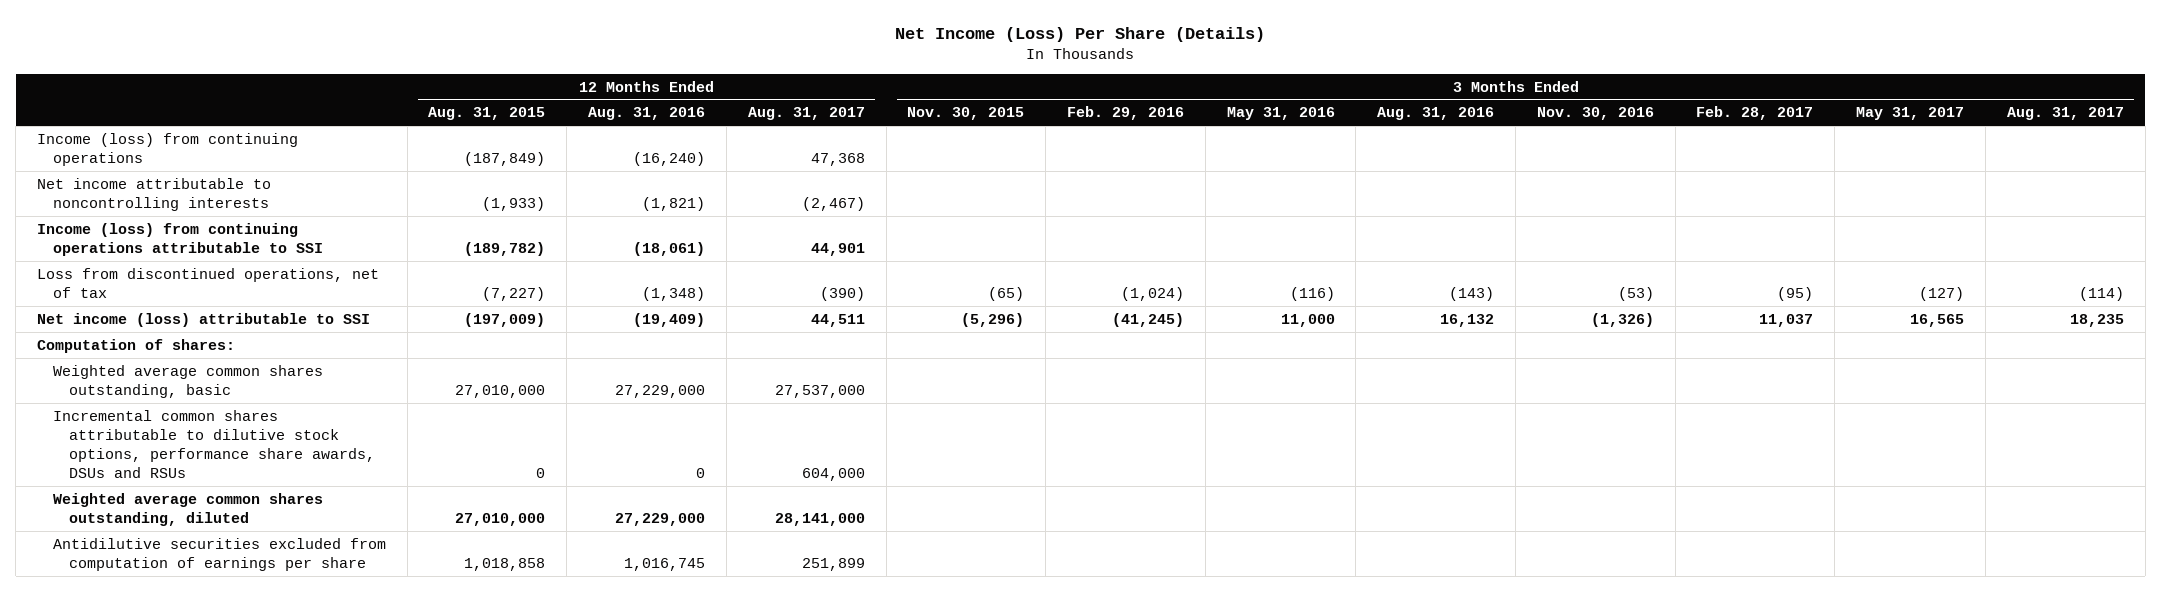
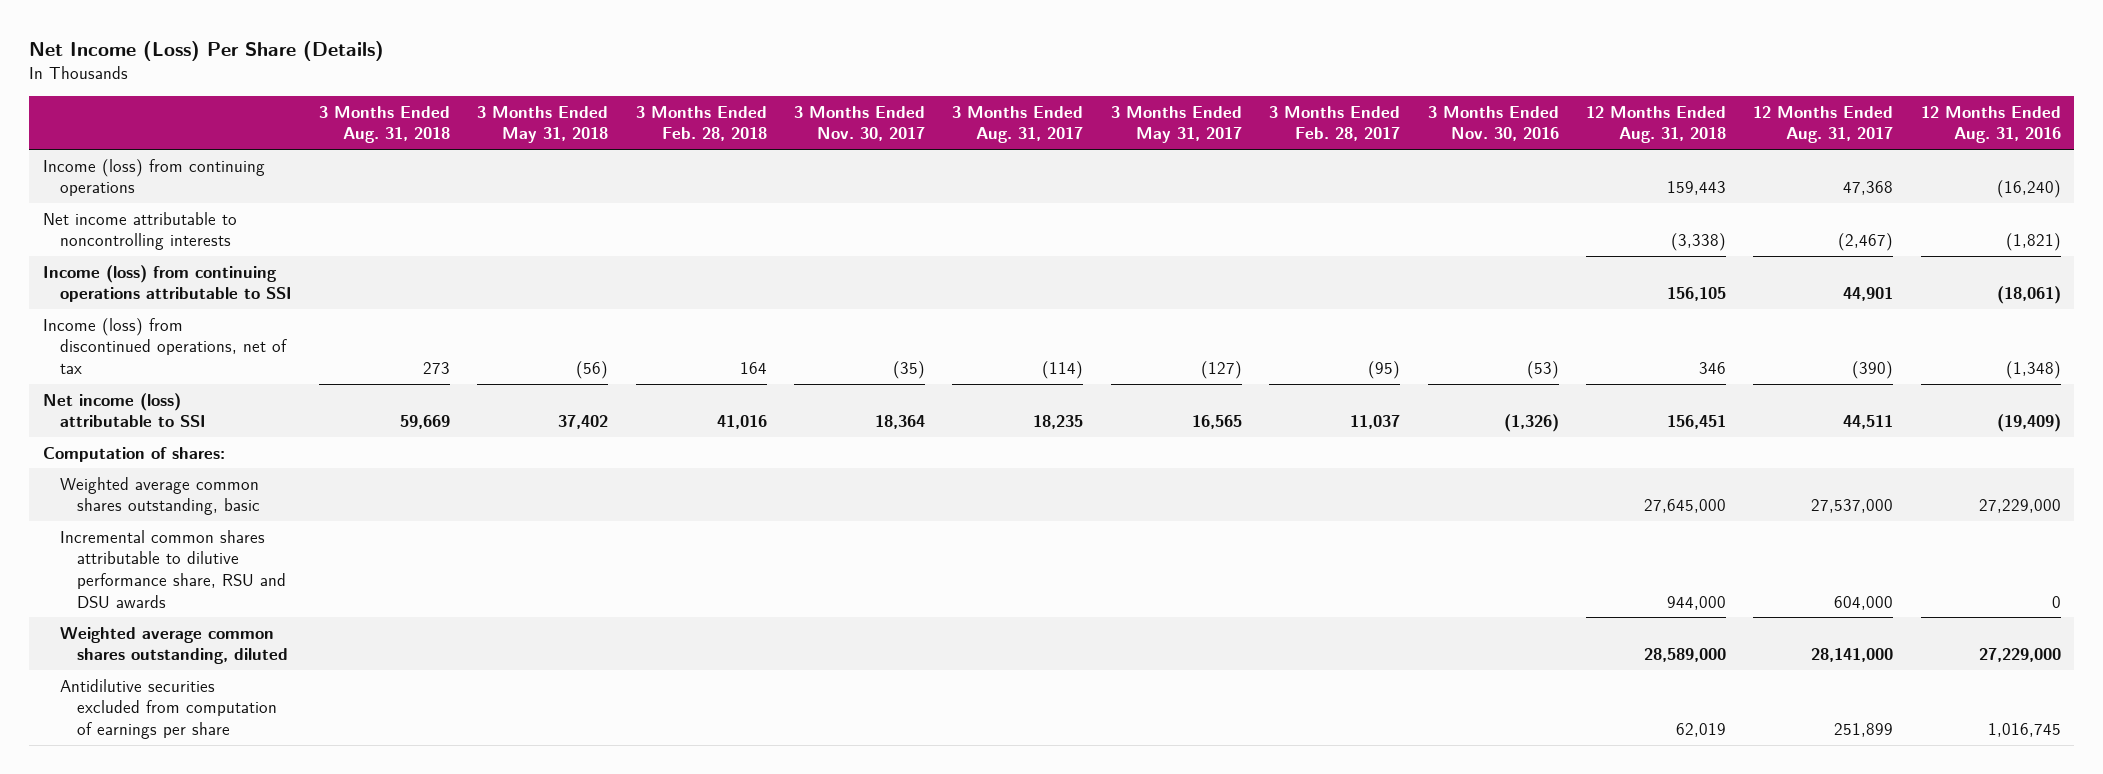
[428,107,546,121] Aug. 31, 2015 -> none
[907,107,1025,121] Nov. 30, 2015 -> none
[1066,106,1184,121] Feb. 29, 2016 -> none
[1226,107,1335,121] May 31, 2016 -> none
[1377,107,1495,121] Aug. 31, 2016 -> none
none -> [319,105,451,144] 3 Months Ended Aug. 31, 2018
none -> [477,105,609,144] 3 Months Ended May 31, 2018
none -> [635,105,767,142] 3 Months Ended Feb. 28, 2018
none -> [794,105,926,142] 3 Months Ended Nov. 30, 2017
none -> [1585,105,1726,144] 12 Months Ended Aug. 31, 2018
[36,267,379,298] Loss from discontinued operations, net of tax -> [42,317,287,375] Income (loss) from discontinued operations, net of tax
[52,409,375,479] Incremental common shares attributable to dilutive stock options, performance share awards, DSUs and RSUs -> [59,529,286,608] Incremental common shares attributable to dilutive performance share, RSU and DSU awards

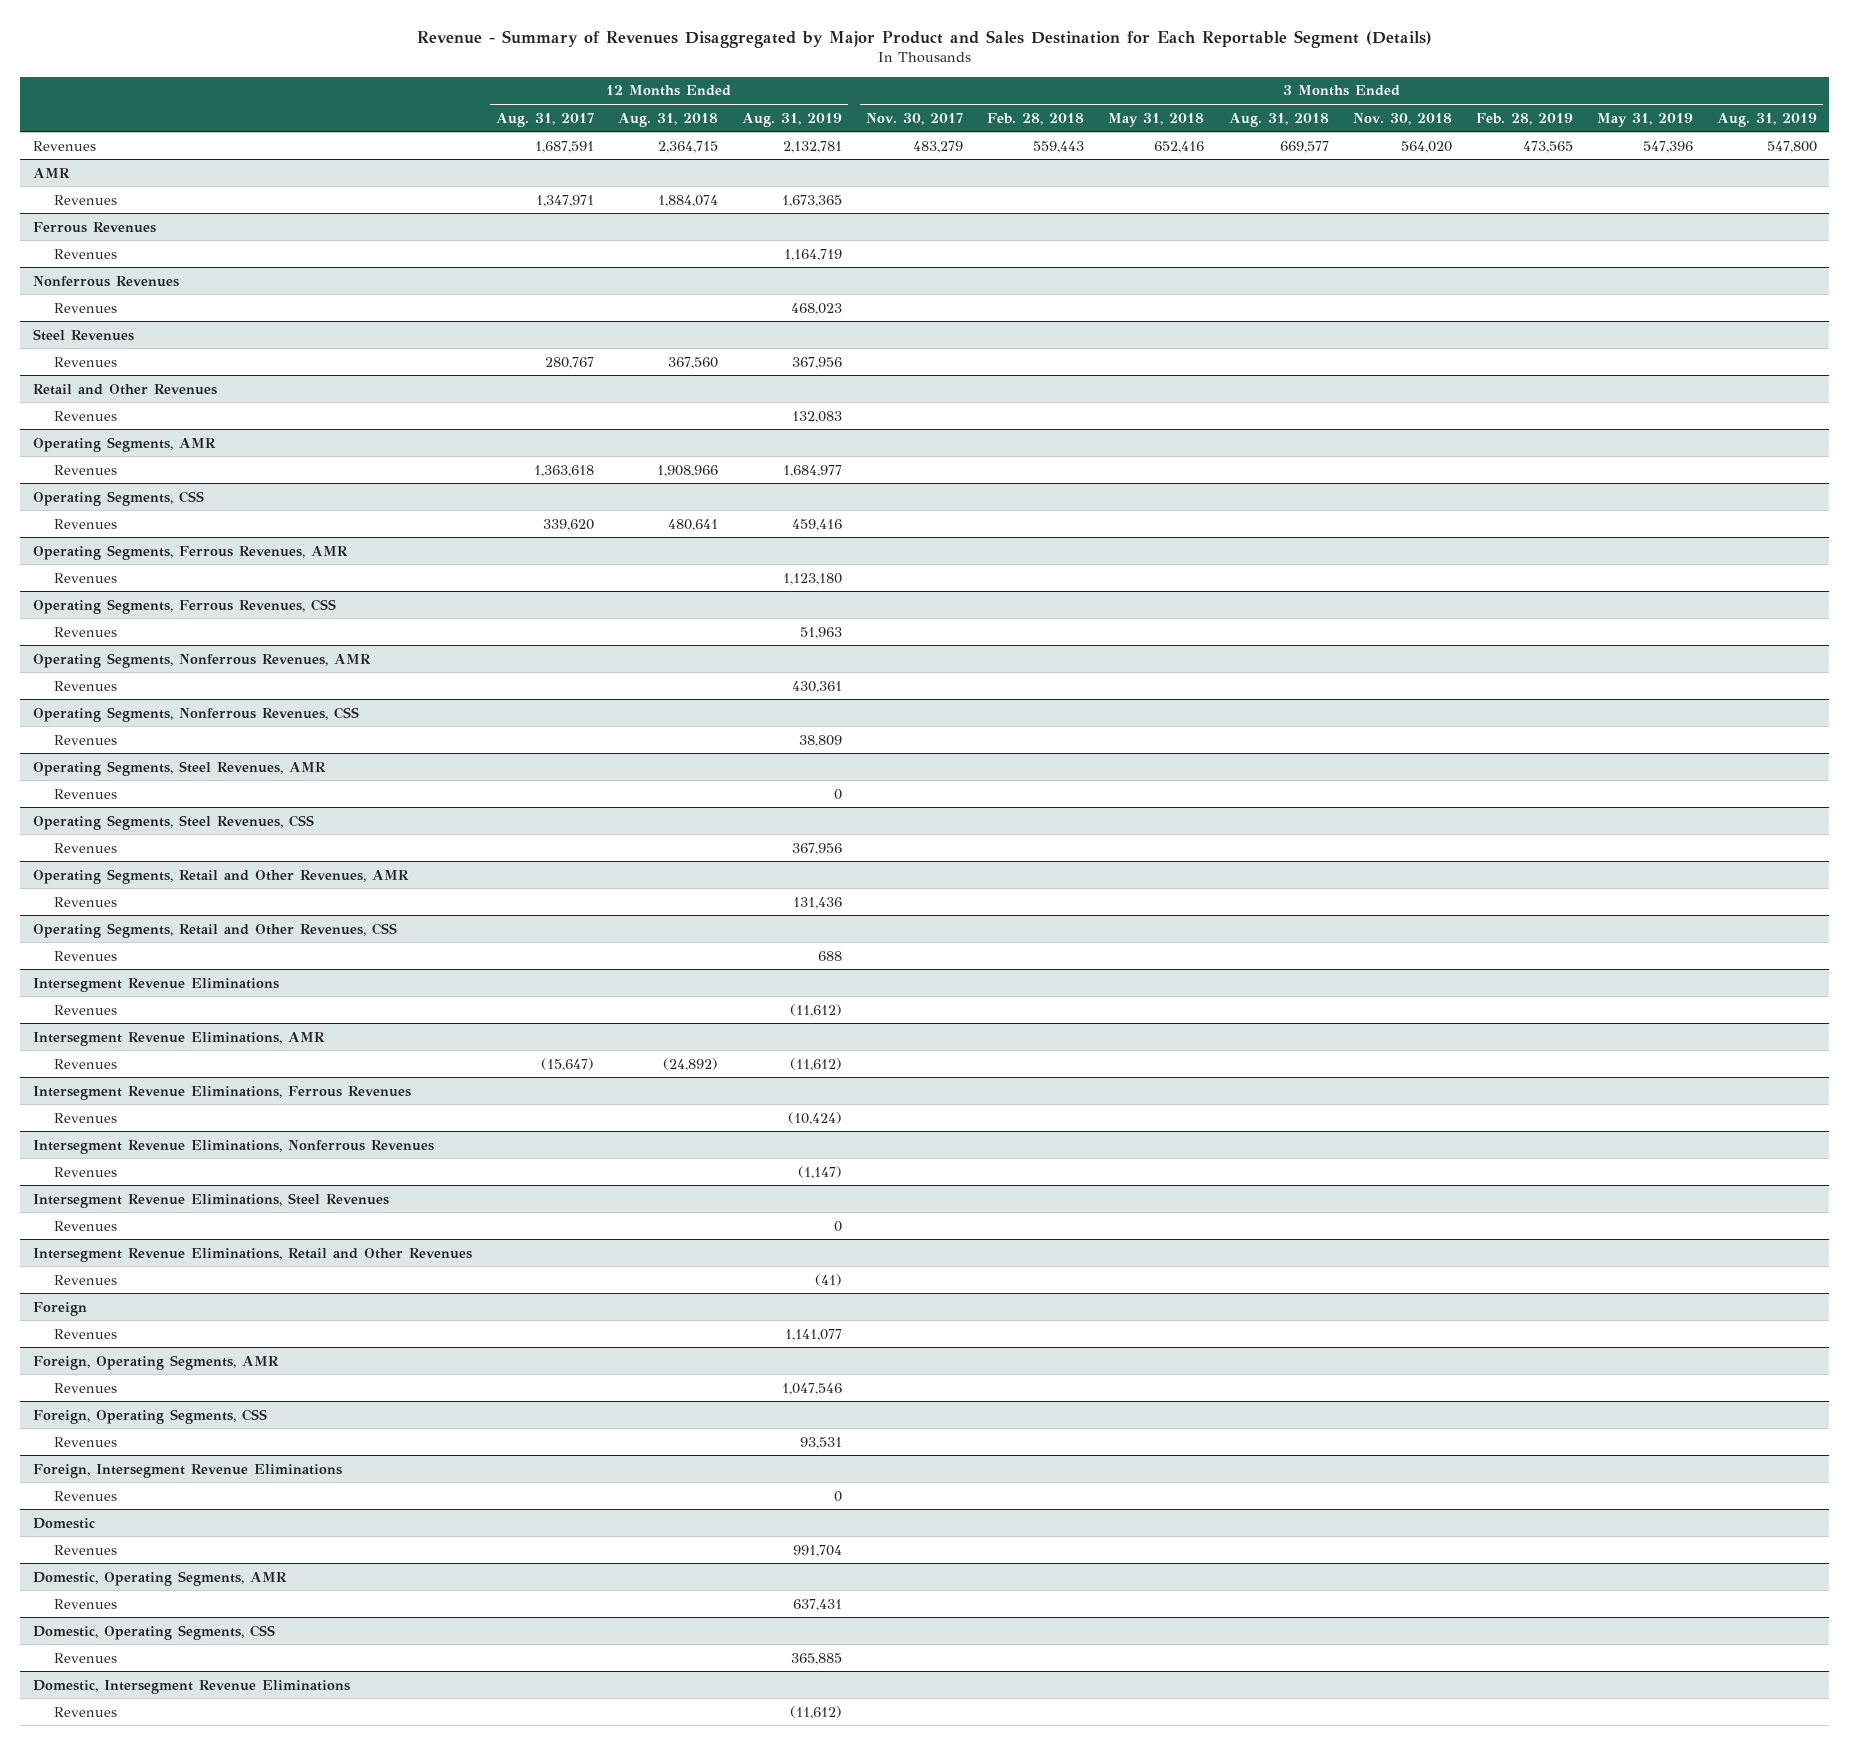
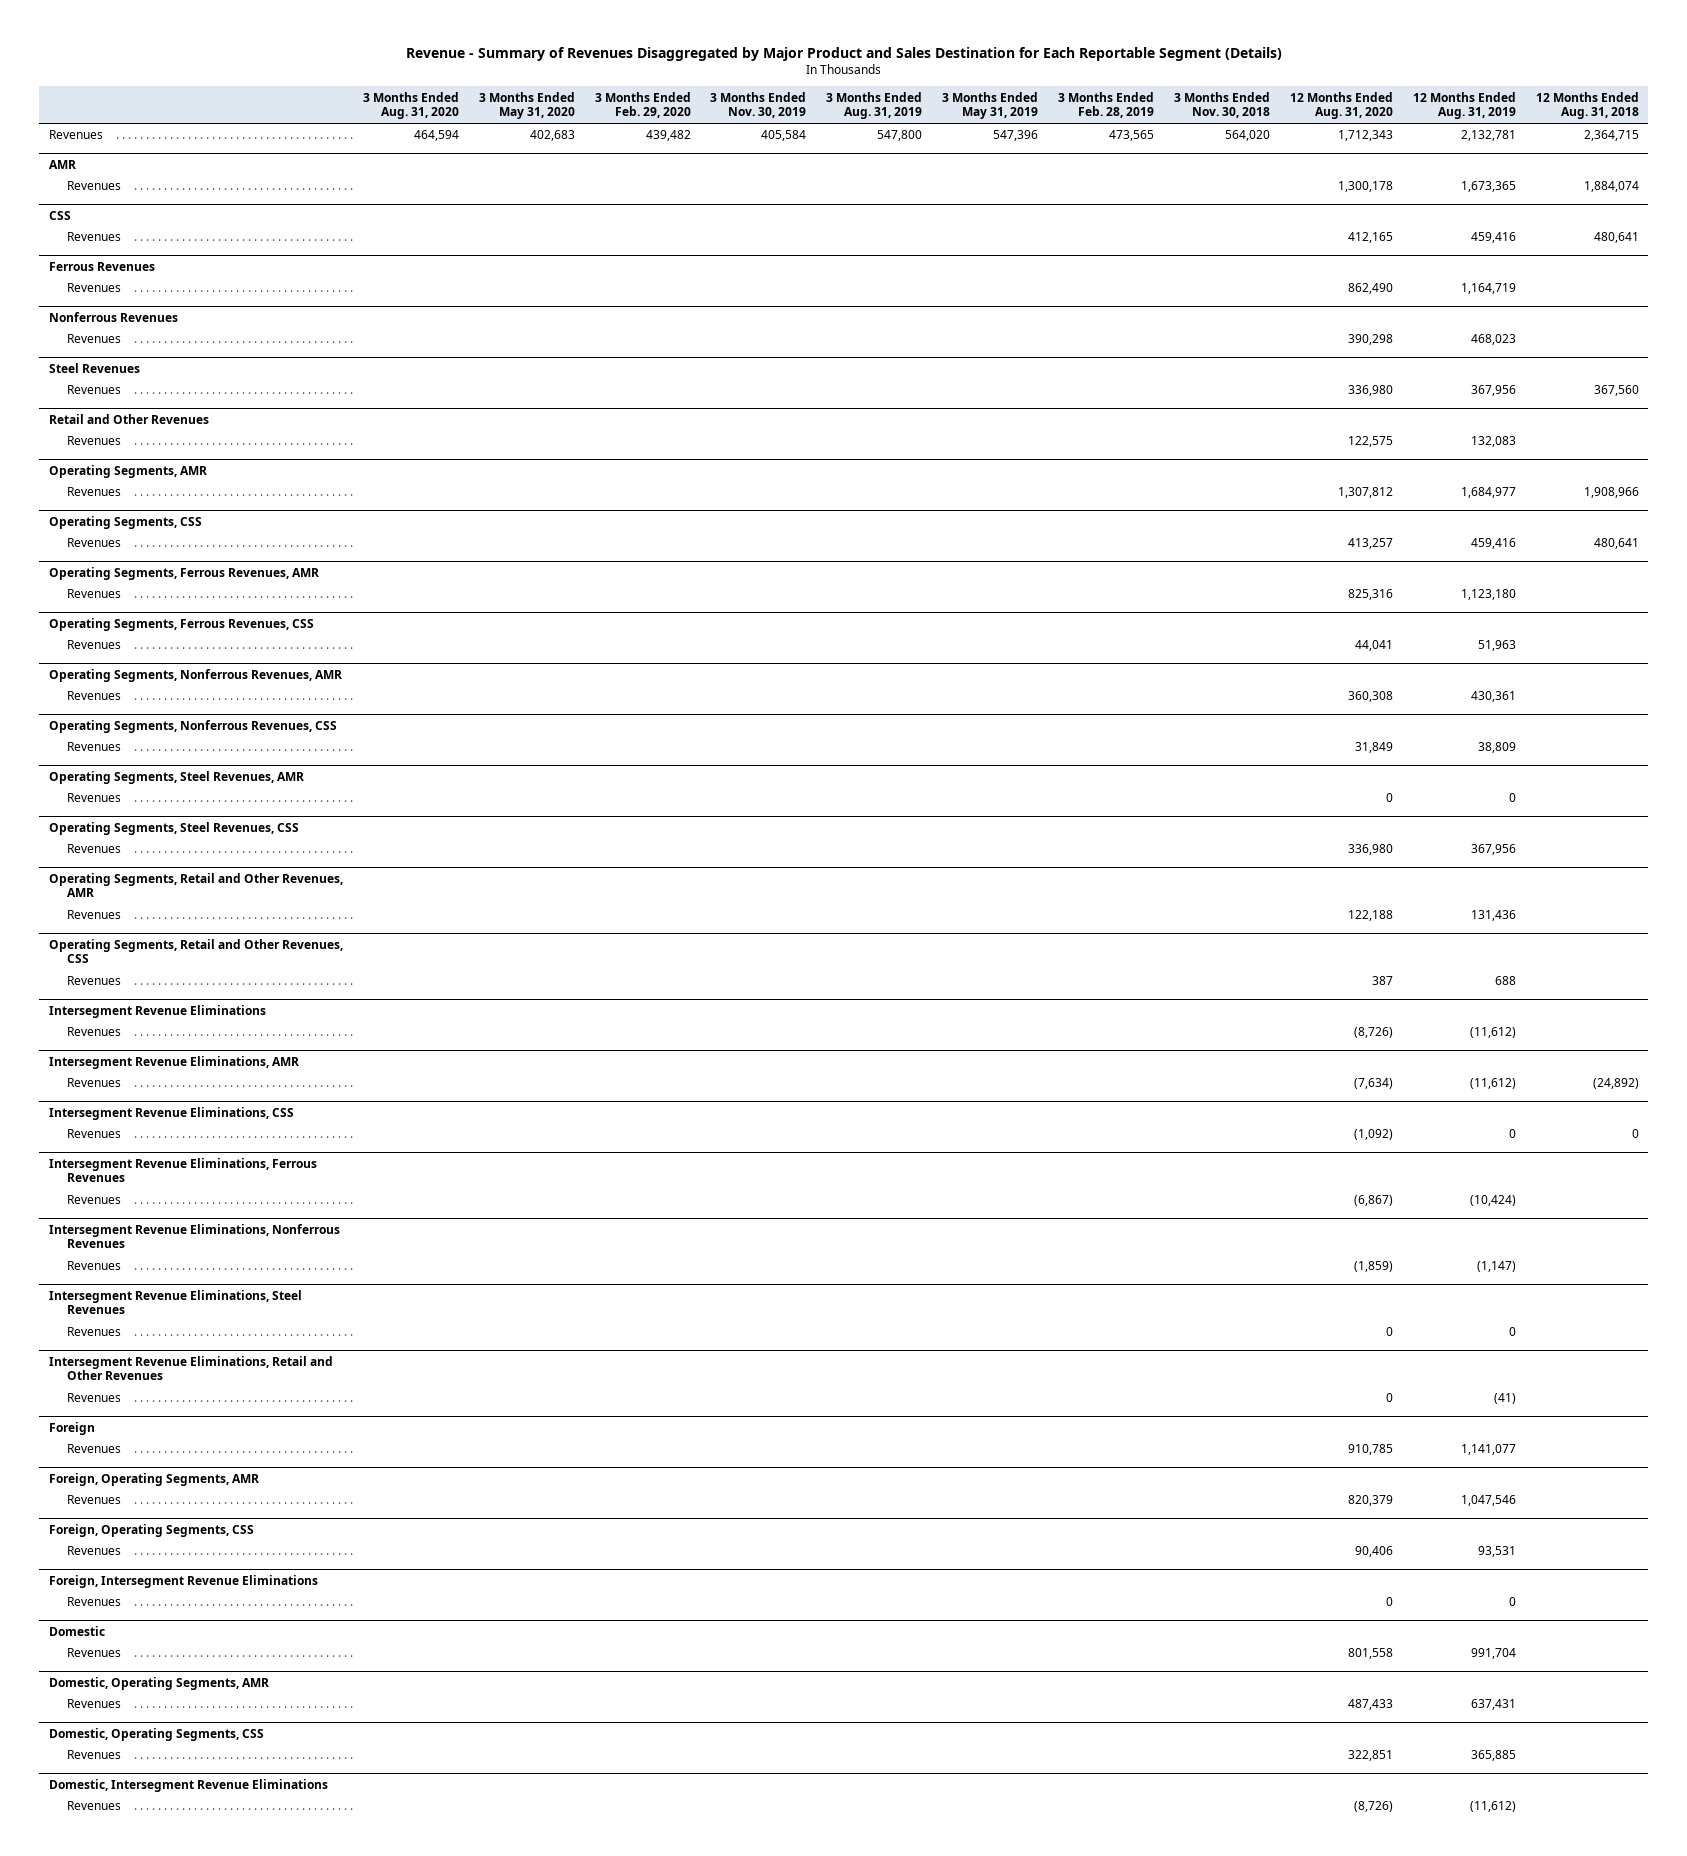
[495,112,594,127] Aug. 31, 2017 -> none
[866,112,964,125] Nov. 30, 2017 -> none
[987,112,1085,125] Feb. 28, 2018 -> none
[1108,112,1205,127] May 31, 2018 -> none
[1228,112,1329,127] Aug. 31, 2018 -> none
none -> [362,91,459,120] 3 Months Ended Aug. 31, 2020
none -> [478,91,575,120] 3 Months Ended May 31, 2020
none -> [594,91,691,119] 3 Months Ended Feb. 29, 2020
none -> [710,91,807,119] 3 Months Ended Nov. 30, 2019
none -> [1289,91,1393,120] 12 Months Ended Aug. 31, 2020
none -> [48,210,71,220] CSS
none -> [66,232,121,242] Revenues
none -> [48,1106,294,1120] Intersegment Revenue Eliminations, CSS
none -> [66,1129,121,1139] Revenues

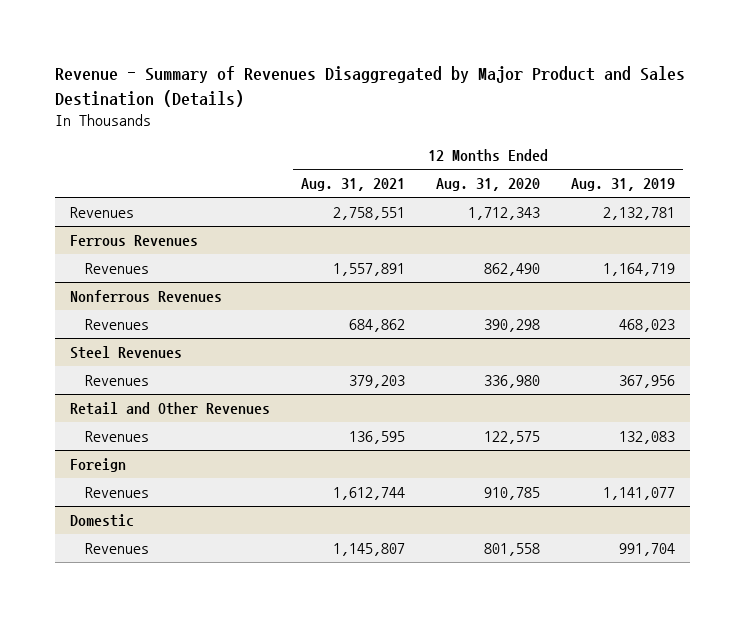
[405,46,1282,61] Revenue - Summary of Revenues Disaggregated by Major Product and Sales Destination for Each Reportable Segment (Details) -> [54,66,685,107] Revenue - Summary of Revenues Disaggregated by Major Product and Sales Destination (Details)
[362,91,459,120] 3 Months Ended Aug. 31, 2020 -> none
[478,91,575,120] 3 Months Ended May 31, 2020 -> none
[594,91,691,119] 3 Months Ended Feb. 29, 2020 -> none
[710,91,807,119] 3 Months Ended Nov. 30, 2019 -> none
[826,91,923,120] 3 Months Ended Aug. 31, 2019 -> none
[942,91,1039,120] 3 Months Ended May 31, 2019 -> none
[1058,91,1155,119] 3 Months Ended Feb. 28, 2019 -> none
[1173,91,1270,119] 3 Months Ended Nov. 30, 2018 -> none
[1535,91,1639,120] 12 Months Ended Aug. 31, 2018 -> none
none -> [301,178,406,192] Aug. 31, 2021
[48,159,76,169] AMR -> none
[66,181,121,191] Revenues -> none
[48,210,71,220] CSS -> none
[66,232,121,242] Revenues -> none
[48,464,207,478] Operating Segments, AMR -> none
[66,487,121,497] Revenues -> none
[48,515,202,529] Operating Segments, CSS -> none
[66,538,121,548] Revenues -> none
[48,566,319,580] Operating Segments, Ferrous Revenues, AMR -> none
[66,589,121,599] Revenues -> none
[48,617,314,631] Operating Segments, Ferrous Revenues, CSS -> none
[66,640,121,650] Revenues -> none
[48,668,342,682] Operating Segments, Nonferrous Revenues, AMR -> none
[66,691,121,701] Revenues -> none
[48,719,337,733] Operating Segments, Nonferrous Revenues, CSS -> none
[66,742,121,752] Revenues -> none
[48,770,304,784] Operating Segments, Steel Revenues, AMR -> none
[66,793,121,803] Revenues -> none
[48,821,299,835] Operating Segments, Steel Revenues, CSS -> none
[66,844,121,854] Revenues -> none
[48,872,343,898] Operating Segments, Retail and Other Revenues, AMR -> none
[66,910,121,920] Revenues -> none
[48,938,343,964] Operating Segments, Retail and Other Revenues, CSS -> none
[66,976,121,986] Revenues -> none
[48,1004,266,1018] Intersegment Revenue Eliminations -> none
[66,1027,121,1037] Revenues -> none
[48,1055,299,1069] Intersegment Revenue Eliminations, AMR -> none
[66,1078,121,1088] Revenues -> none
[48,1106,294,1120] Intersegment Revenue Eliminations, CSS -> none
[66,1129,121,1139] Revenues -> none
[48,1157,317,1183] Intersegment Revenue Eliminations, Ferrous Revenues -> none
[66,1195,121,1205] Revenues -> none
[48,1223,340,1249] Intersegment Revenue Eliminations, Nonferrous Revenues -> none
[66,1261,121,1271] Revenues -> none
[48,1289,302,1315] Intersegment Revenue Eliminations, Steel Revenues -> none
[66,1327,121,1337] Revenues -> none
[48,1355,333,1381] Intersegment Revenue Eliminations, Retail and Other Revenues -> none
[66,1393,121,1403] Revenues -> none
[48,1472,259,1486] Foreign, Operating Segments, AMR -> none
[66,1495,121,1505] Revenues -> none
[48,1523,254,1537] Foreign, Operating Segments, CSS -> none
[66,1546,121,1556] Revenues -> none
[48,1574,318,1588] Foreign, Intersegment Revenue Eliminations -> none
[66,1597,121,1607] Revenues -> none
[48,1676,269,1690] Domestic, Operating Segments, AMR -> none
[66,1699,121,1709] Revenues -> none
[48,1727,264,1741] Domestic, Operating Segments, CSS -> none
[66,1750,121,1760] Revenues -> none
[48,1778,328,1792] Domestic, Intersegment Revenue Eliminations -> none
[66,1801,121,1811] Revenues -> none

